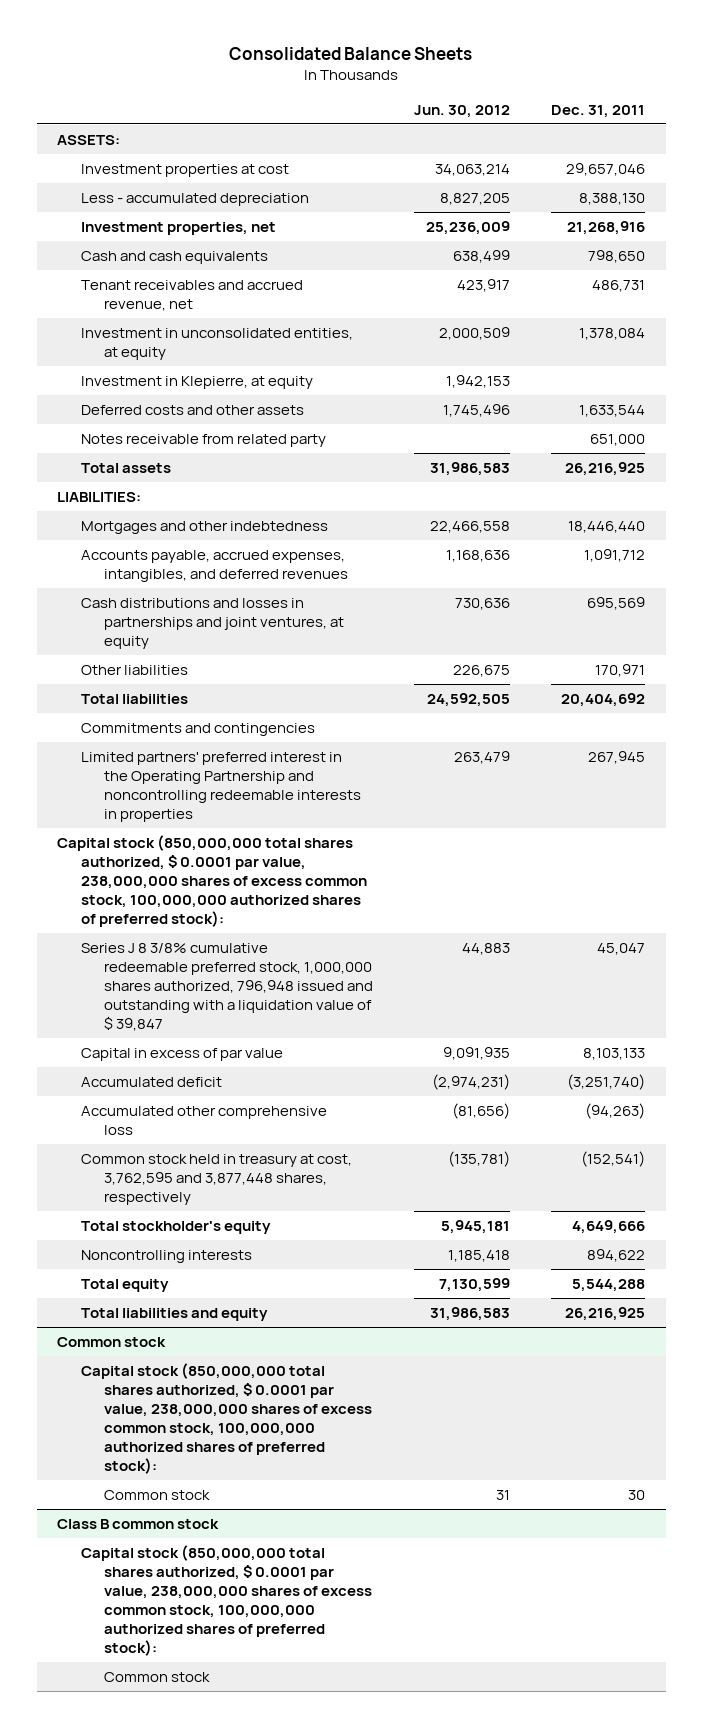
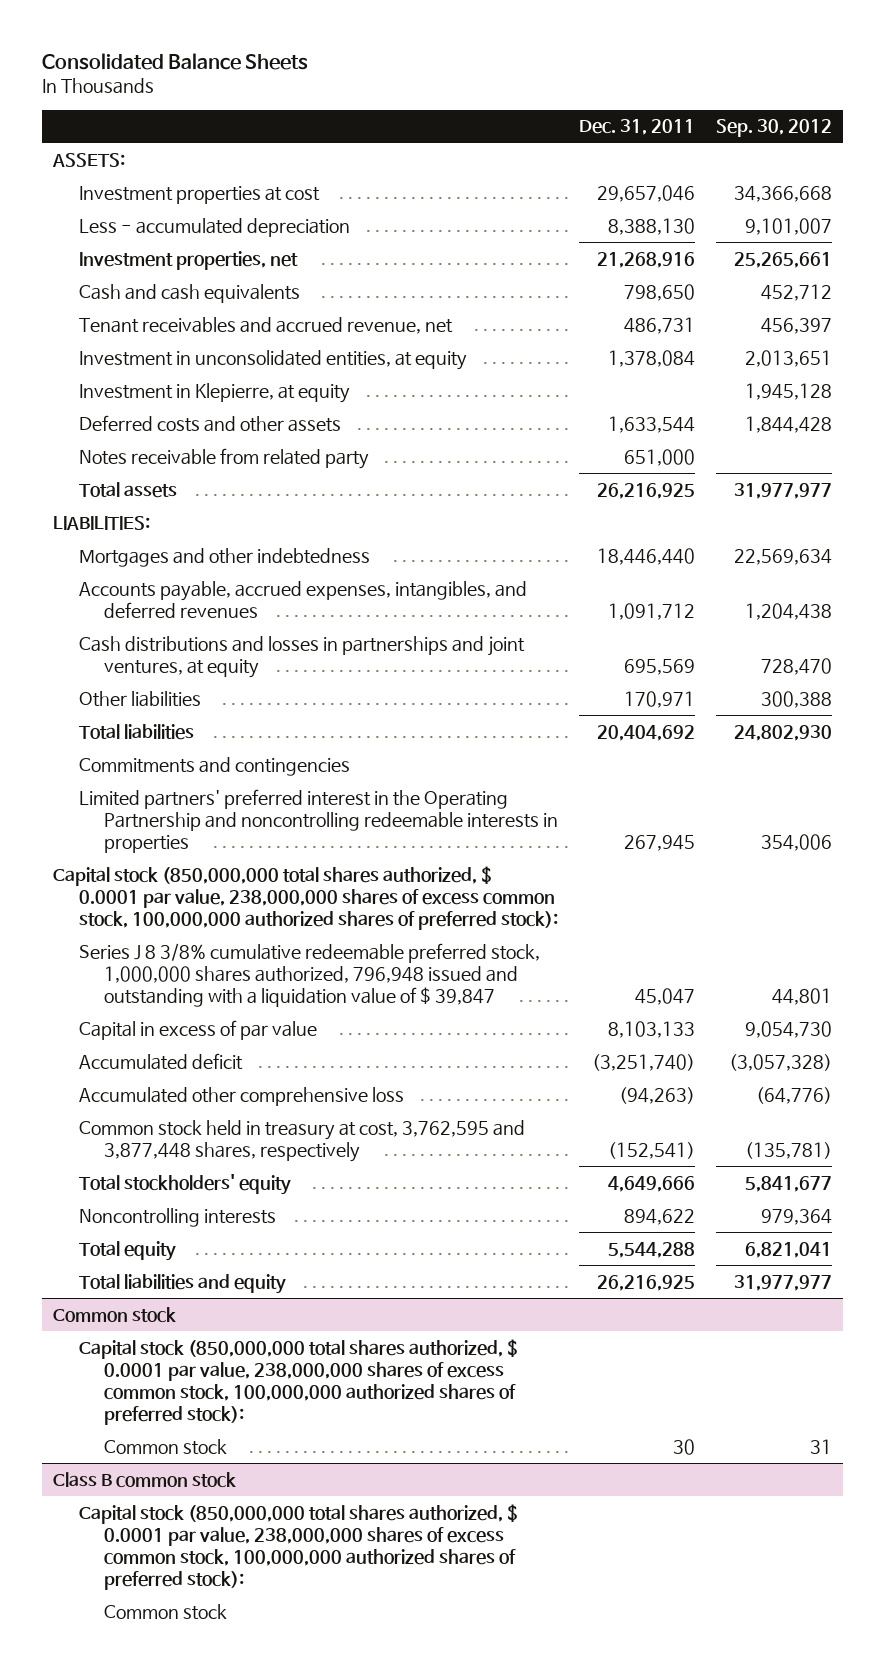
[413,104,510,118] Jun. 30, 2012 -> none
none -> [716,119,833,138] Sep. 30, 2012
[80,1220,271,1234] Total stockholder's equity -> [78,1173,291,1195] Total stockholders' equity

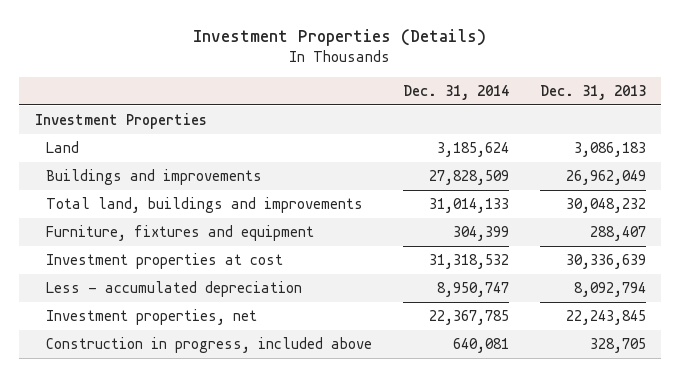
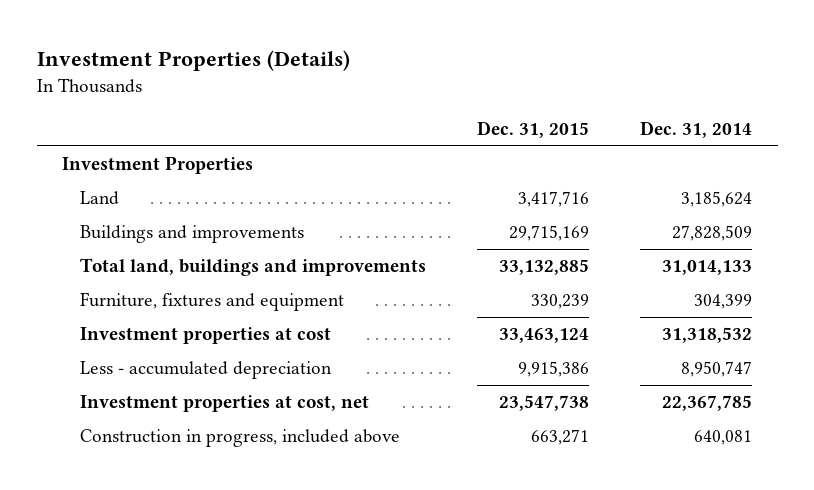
[539,85,646,101] Dec. 31, 2013 -> none
none -> [477,120,590,138] Dec. 31, 2015
[46,308,258,325] Investment properties, net -> [79,395,369,413] Investment properties at cost, net

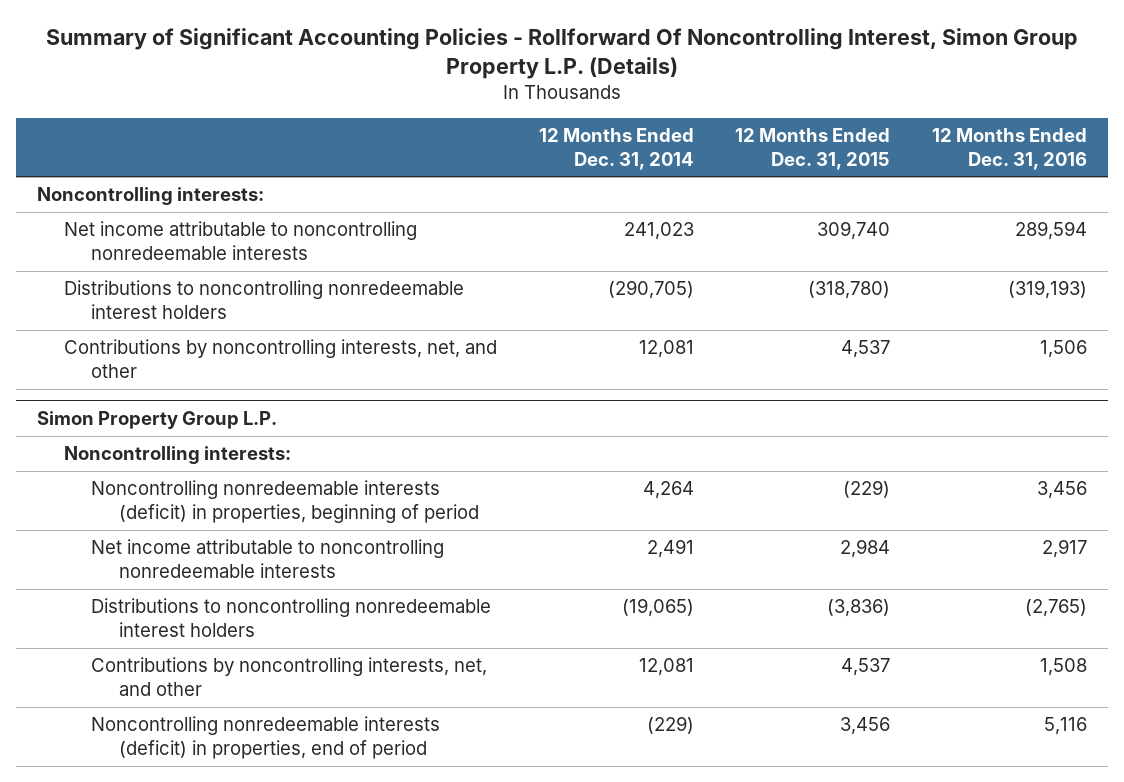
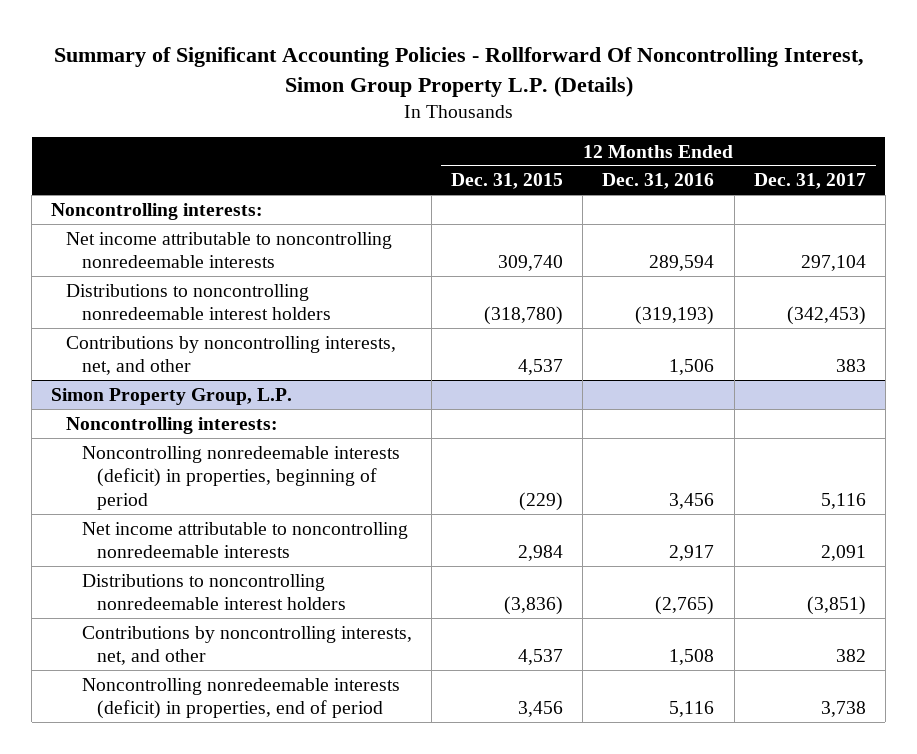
[538,127,694,170] 12 Months Ended Dec. 31, 2014 -> none
none -> [753,173,866,190] Dec. 31, 2017
[36,411,277,430] Simon Property Group L.P. -> [51,387,293,405] Simon Property Group, L.P.

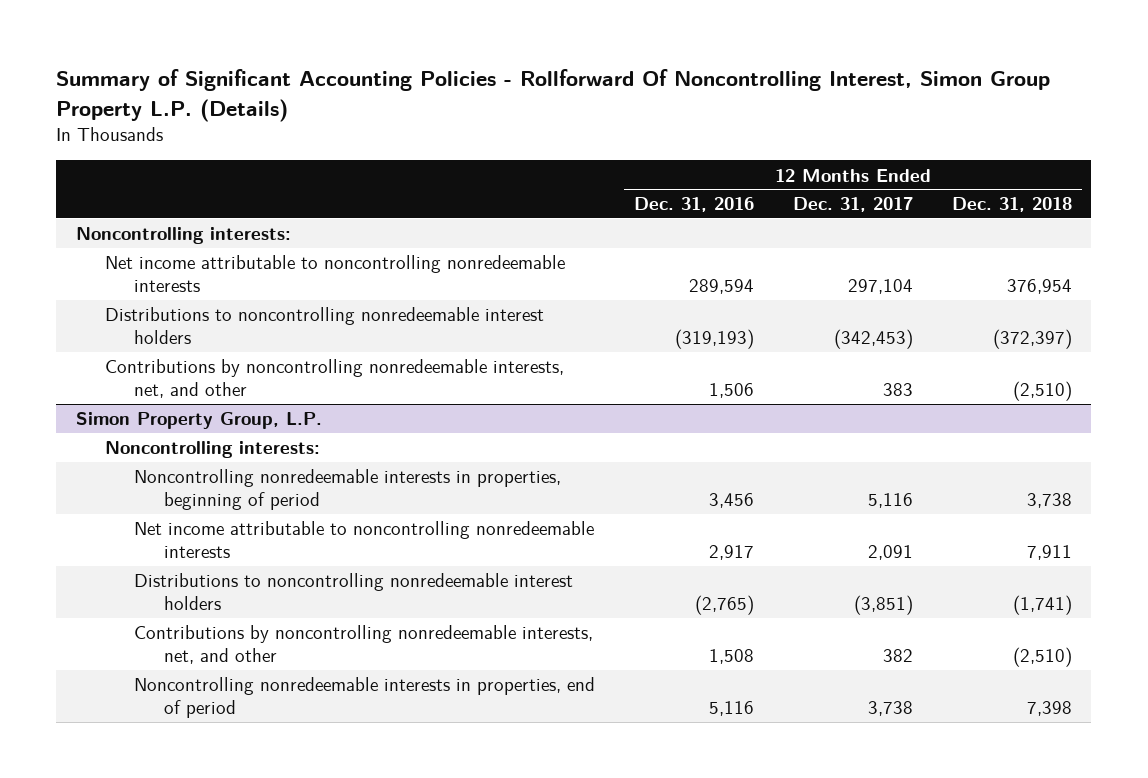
[451,173,564,190] Dec. 31, 2015 -> none
none -> [951,197,1072,213] Dec. 31, 2018
[66,335,397,376] Contributions by noncontrolling interests, net, and other -> [104,359,564,398] Contributions by noncontrolling nonredeemable interests, net, and other
[81,445,400,510] Noncontrolling nonredeemable interests (deficit) in properties, beginning of period -> [134,469,562,510] Noncontrolling nonredeemable interests in properties, beginning of period
[81,625,412,666] Contributions by noncontrolling interests, net, and other -> [134,625,594,664] Contributions by noncontrolling nonredeemable interests, net, and other
[81,677,400,720] Noncontrolling nonredeemable interests (deficit) in properties, end of period -> [134,677,596,718] Noncontrolling nonredeemable interests in properties, end of period

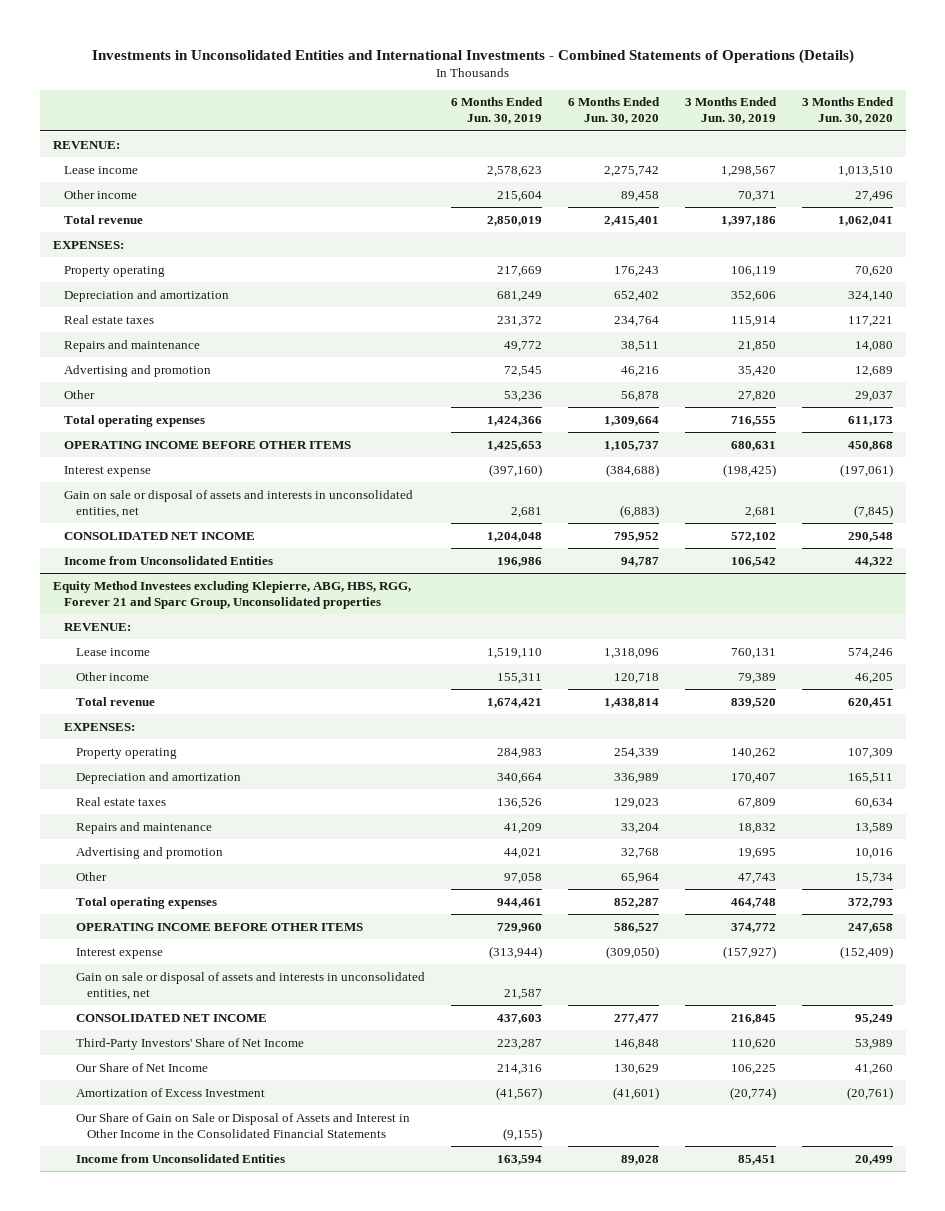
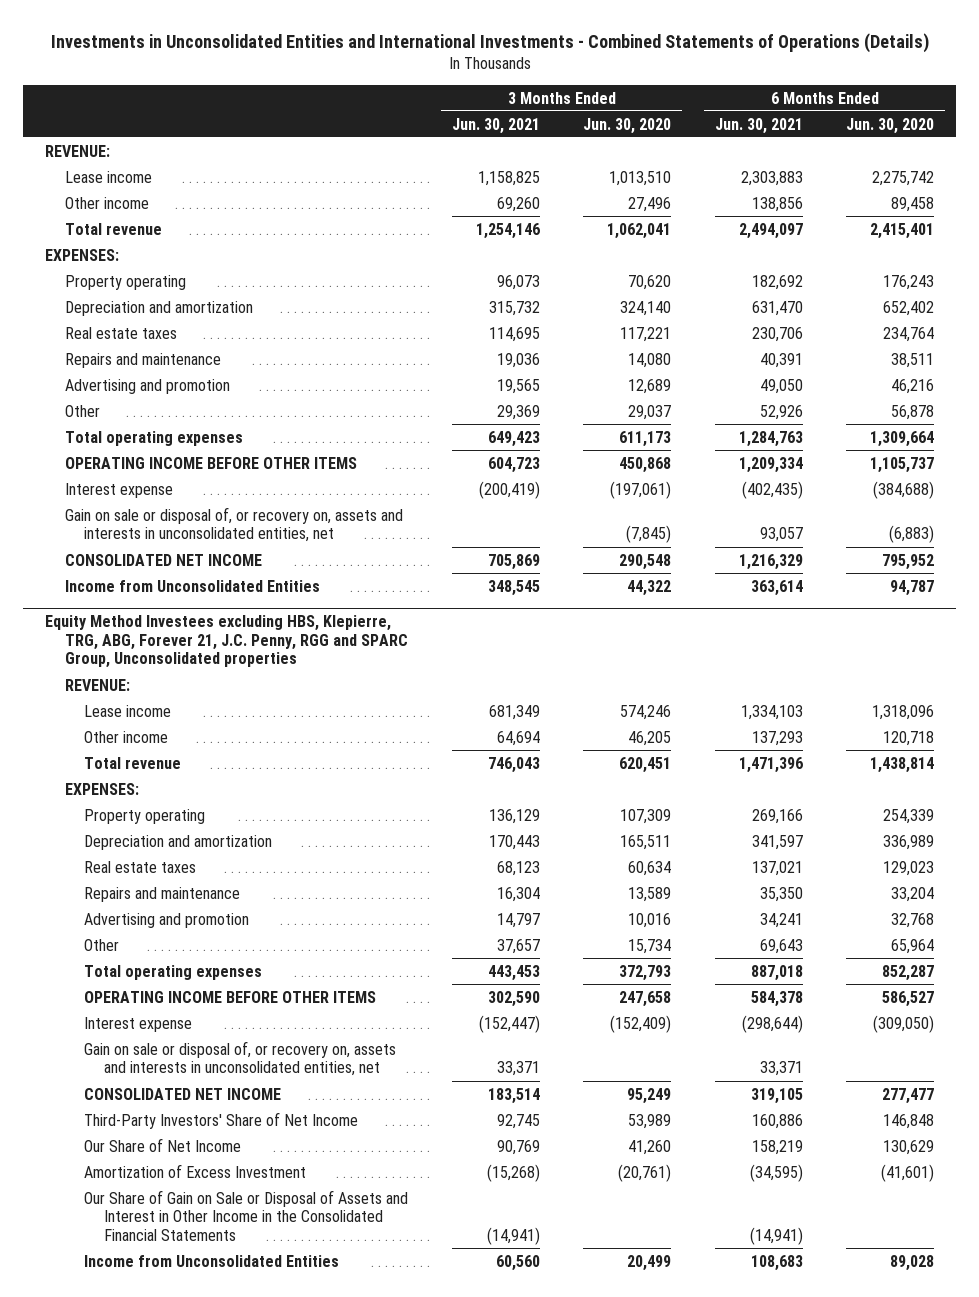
[450,97,543,125] 6 Months Ended Jun. 30, 2019 -> none
[684,97,777,125] 3 Months Ended Jun. 30, 2019 -> none
none -> [451,117,540,134] Jun. 30, 2021
none -> [714,117,803,134] Jun. 30, 2021
[64,489,414,518] Gain on sale or disposal of assets and interests in unconsolidated entities, net -> [64,506,403,543] Gain on sale or disposal of, or recovery on, assets and interests in unconsolidated entities, net
[52,580,411,609] Equity Method Investees excluding Klepierre, ABG, HBS, RGG, Forever 21 and Sparc Group, Unconsolidated properties -> [45,614,408,669] Equity Method Investees excluding HBS, Klepierre, TRG, ABG, Forever 21, J.C. Penny, RGG and SPARC Group, Unconsolidated properties
[75,971,425,1000] Gain on sale or disposal of assets and interests in unconsolidated entities, net -> [84,1040,397,1077] Gain on sale or disposal of, or recovery on, assets and interests in unconsolidated entities, net

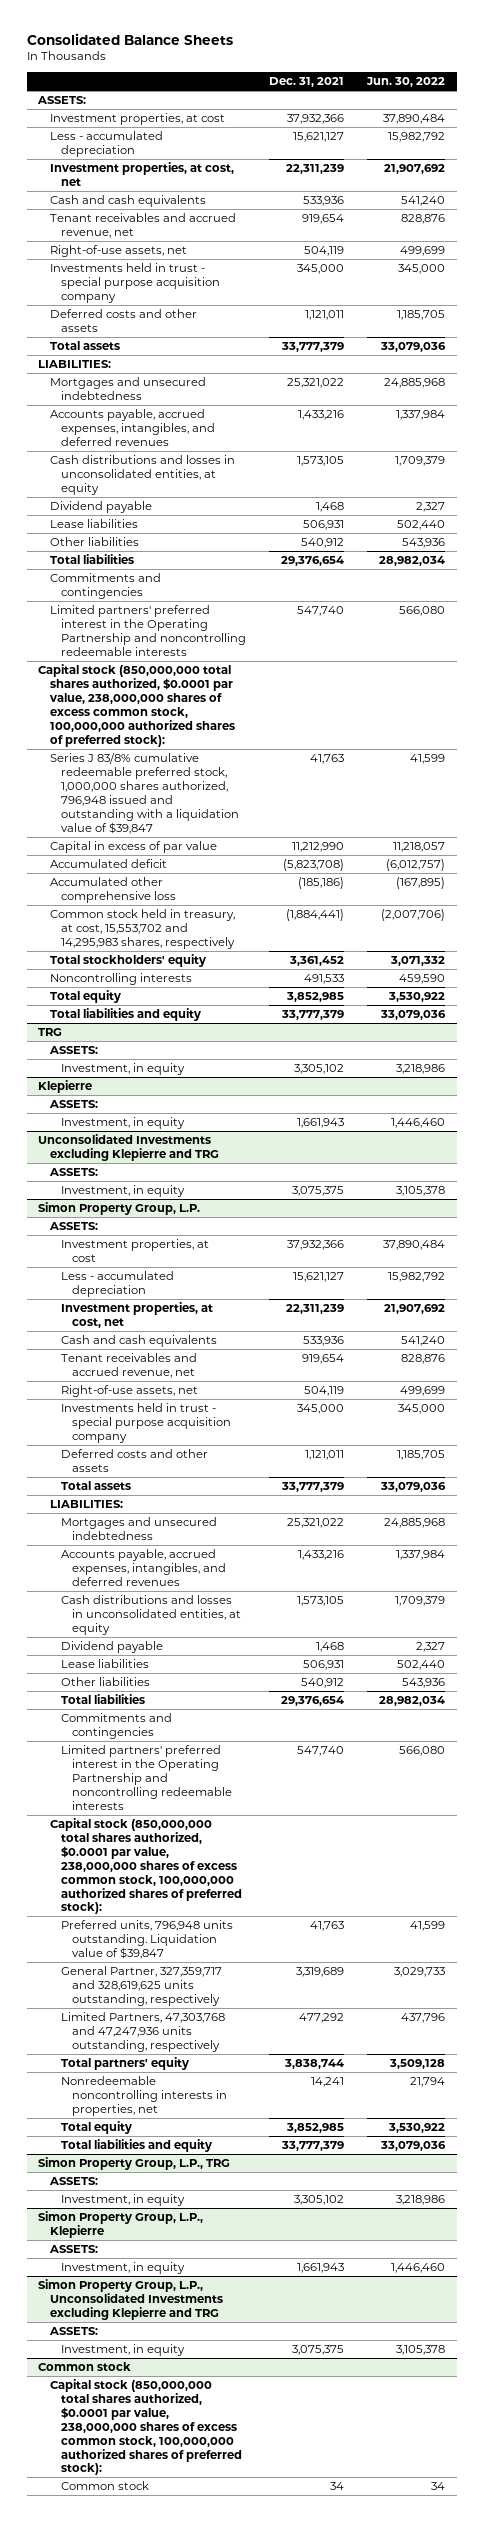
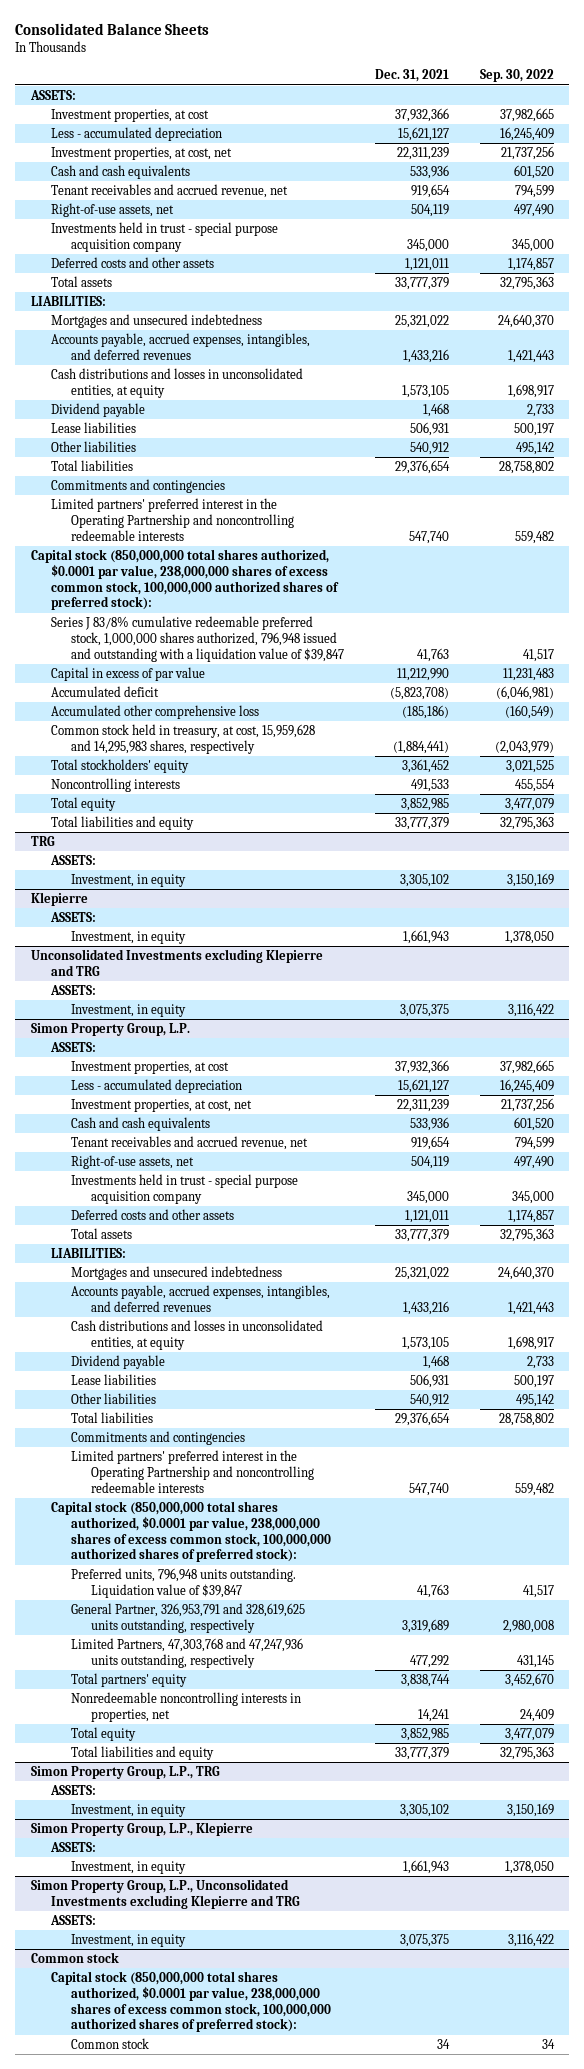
[366,77,446,88] Jun. 30, 2022 -> none
none -> [479,69,554,83] Sep. 30, 2022
[49,909,235,949] Common stock held in treasury, at cost, 15,553,702 and 14,295,983 shares, respectively -> [50,724,315,754] Common stock held in treasury, at cost, 15,959,628 and 14,295,983 shares, respectively
[60,1966,222,2006] General Partner, 327,359,717 and 328,619,625 units outstanding, respectively -> [71,1603,306,1633] General Partner, 326,953,791 and 328,619,625 units outstanding, respectively

